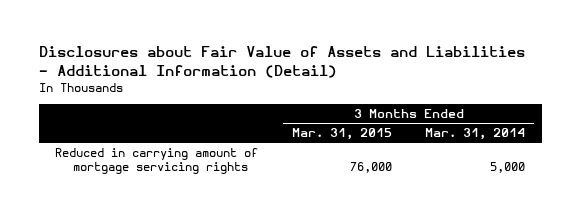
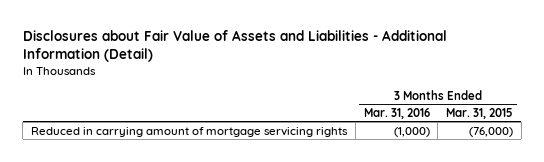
[425,128,526,141] Mar. 31, 2014 -> none
none -> [363,107,430,119] Mar. 31, 2016
[349,162,392,174] 76,000 -> [468,126,513,137] (76,000)

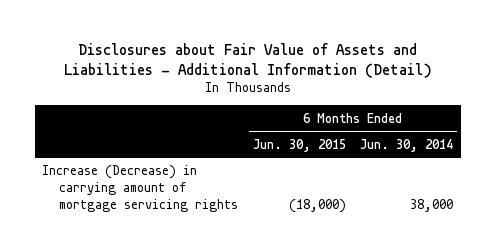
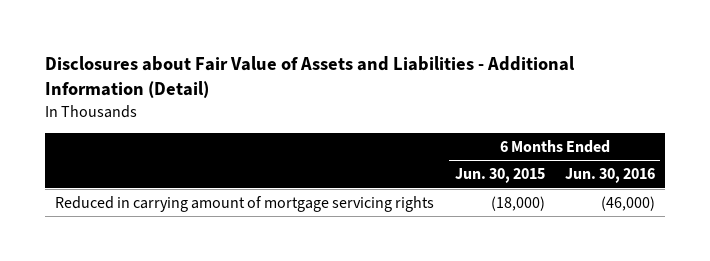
[360,138,454,152] Jun. 30, 2014 -> none
none -> [565,168,656,184] Jun. 30, 2016
[42,165,238,212] Increase (Decrease) in carrying amount of mortgage servicing rights -> [54,196,434,213] Reduced in carrying amount of mortgage servicing rights

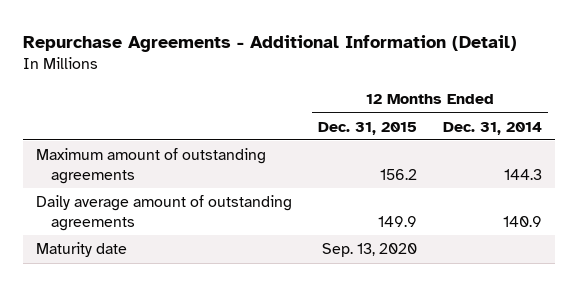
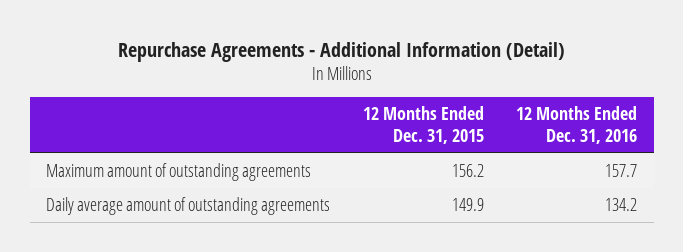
[442,121,542,135] Dec. 31, 2014 -> none
none -> [516,106,638,145] 12 Months Ended Dec. 31, 2016
[36,242,128,258] Maturity date -> none

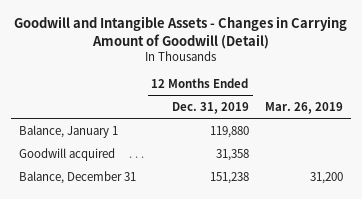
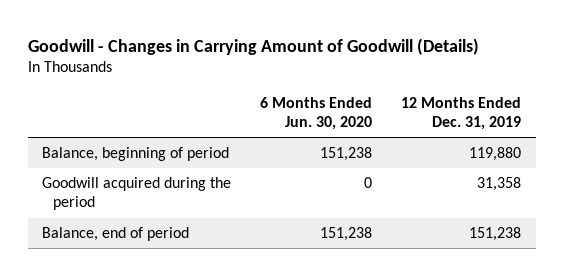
[13,16,347,50] Goodwill and Intangible Assets - Changes in Carrying Amount of Goodwill (Detail) -> [28,37,480,55] Goodwill - Changes in Carrying Amount of Goodwill (Details)
[265,102,344,115] Mar. 26, 2019 -> none
none -> [260,96,373,131] 6 Months Ended Jun. 30, 2020
[18,124,118,138] Balance, January 1 -> [42,146,230,161] Balance, beginning of period
[18,147,115,161] Goodwill acquired -> [42,176,232,211] Goodwill acquired during the period
[18,170,136,184] Balance, December 31 -> [42,226,190,241] Balance, end of period

